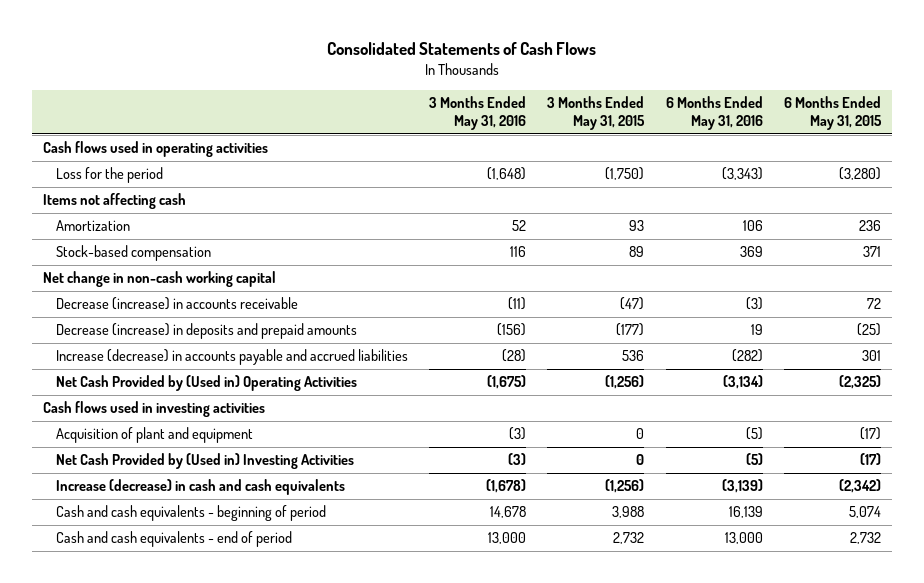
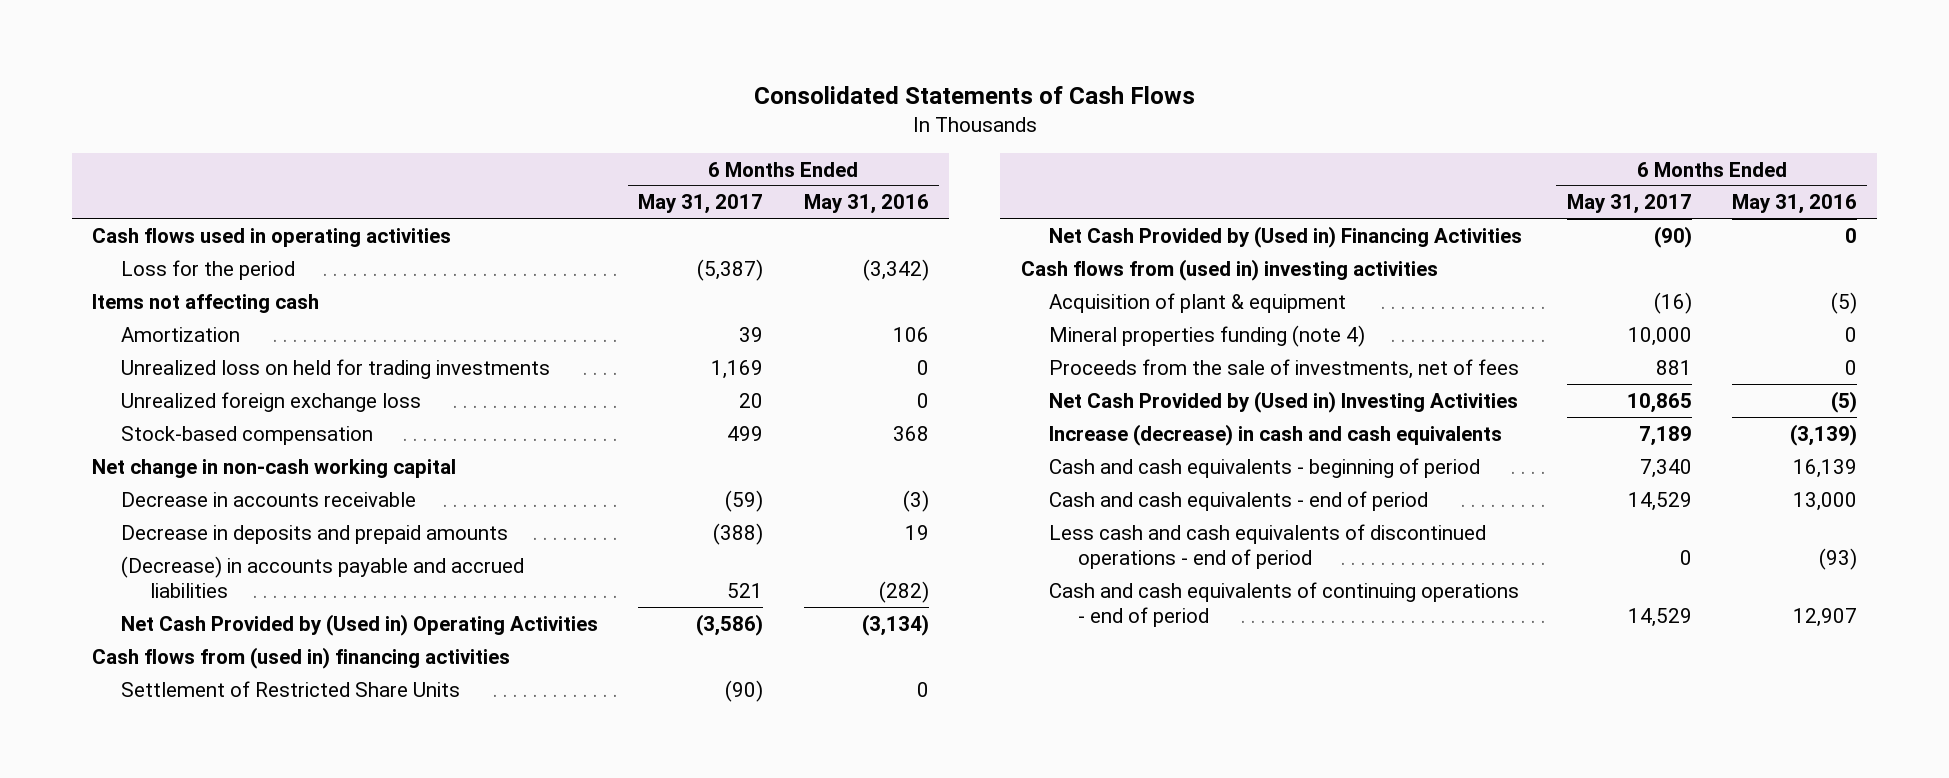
[429,95,527,131] 3 Months Ended May 31, 2016 -> none
[547,95,646,131] 3 Months Ended May 31, 2015 -> none
[784,95,883,131] 6 Months Ended May 31, 2015 -> none
none -> [638,194,764,215] May 31, 2017
[721,167,763,181] (3,343) -> [862,258,929,281] (3,342)
none -> [121,358,551,379] Unrealized loss on held for trading investments
none -> [121,391,422,412] Unrealized foreign exchange loss
[739,246,763,258] 369 -> [892,425,929,441] 368
[55,297,298,311] Decrease (increase) in accounts receivable -> [121,491,417,507] Decrease in accounts receivable
[55,323,357,340] Decrease (increase) in deposits and prepaid amounts -> [121,524,509,544] Decrease in deposits and prepaid amounts
[55,349,408,366] Increase (decrease) in accounts payable and accrued liabilities -> [121,555,525,598] (Decrease) in accounts payable and accrued liabilities
none -> [92,646,511,669] Cash flows from (used in) financing activities
none -> [121,680,461,697] Settlement of Restricted Share Units
none -> [1049,225,1523,248] Net Cash Provided by (Used in) Financing Activities
[42,401,265,418] Cash flows used in investing activities -> [1020,258,1438,281] Cash flows from (used in) investing activities
[55,427,253,444] Acquisition of plant and equipment -> [1049,292,1347,313] Acquisition of plant & equipment
none -> [1049,324,1366,347] Mineral properties funding (note 4)
none -> [1049,358,1520,379] Proceeds from the sale of investments, net of fees
none -> [1049,523,1487,569] Less cash and cash equivalents of discontinued operations - end of period
none -> [1049,581,1520,627] Cash and cash equivalents of continuing operations - end of period

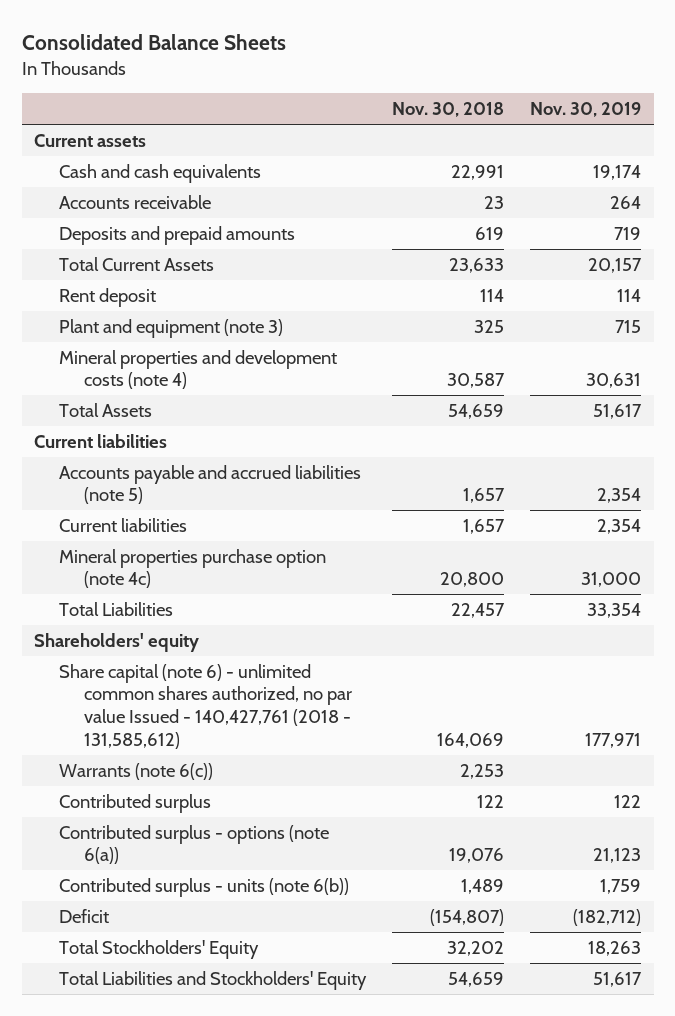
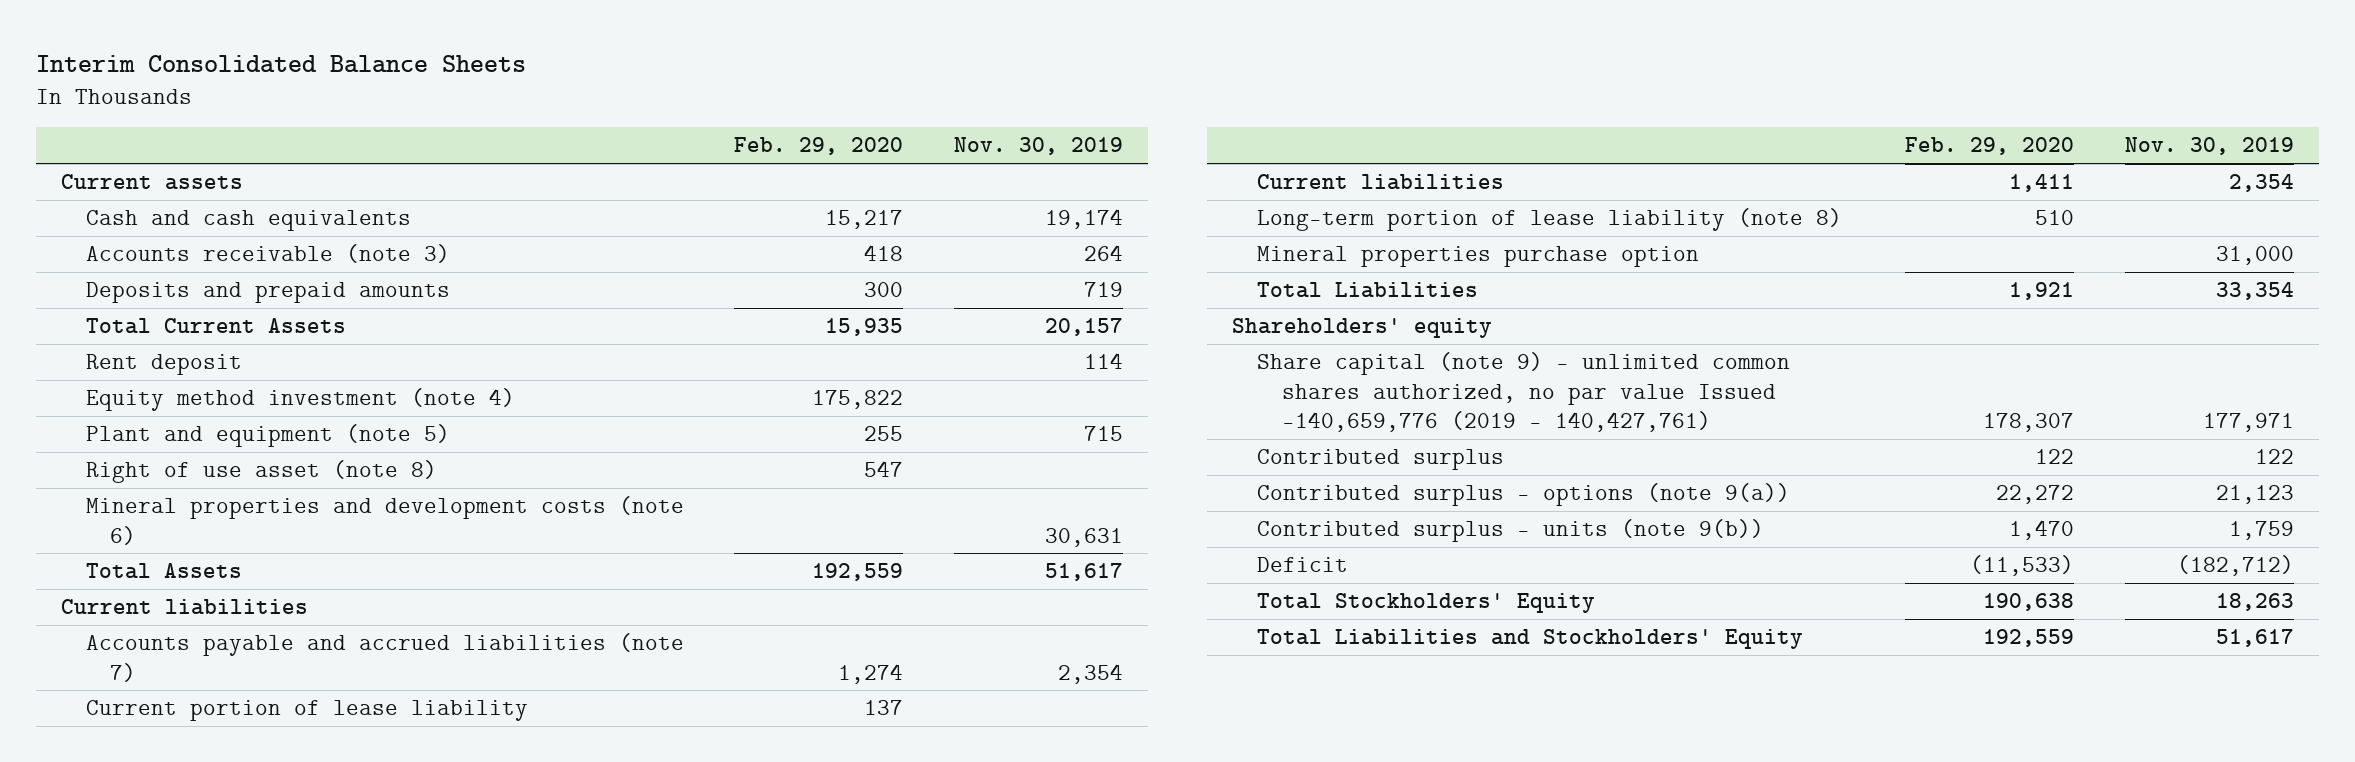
[21,34,286,51] Consolidated Balance Sheets -> [35,55,526,74] Interim Consolidated Balance Sheets
[392,102,505,118] Nov. 30, 2018 -> none
none -> [734,137,904,156] Feb. 29, 2020
[59,194,212,209] Accounts receivable -> [85,244,450,264] Accounts receivable (note 3)
none -> [85,388,515,412] Equity method investment (note 4)
[59,318,284,338] Plant and equipment (note 3) -> [85,424,450,448] Plant and equipment (note 5)
none -> [85,460,437,484] Right of use asset (note 8)
[59,349,338,390] Mineral properties and development costs (note 4) -> [85,496,684,545] Mineral properties and development costs (note 6)
[59,464,362,505] Accounts payable and accrued liabilities (note 5) -> [85,633,684,682] Accounts payable and accrued liabilities (note 7)
none -> [85,700,528,722] Current portion of lease liability
none -> [1256,208,1842,232] Long-term portion of lease liability (note 8)
[59,548,327,589] Mineral properties purchase option (note 4c) -> [1256,246,1699,268] Mineral properties purchase option
[59,762,214,780] Warrants (note 6(c)) -> none
[59,663,352,749] Share capital (note 6) - unlimited common shares authorized, no par value Issued - 140,427,761 (2018 - 131,585,612) -> [1256,352,1790,433] Share capital (note 9) - unlimited common shares authorized, no par value Issued -140,659,776 (2019 - 140,427,761)
[59,824,330,865] Contributed surplus - options (note 6(a)) -> [1256,483,1790,507] Contributed surplus - options (note 9(a))
[59,877,350,897] Contributed surplus - units (note 6(b)) -> [1256,519,1764,543] Contributed surplus - units (note 9(b))

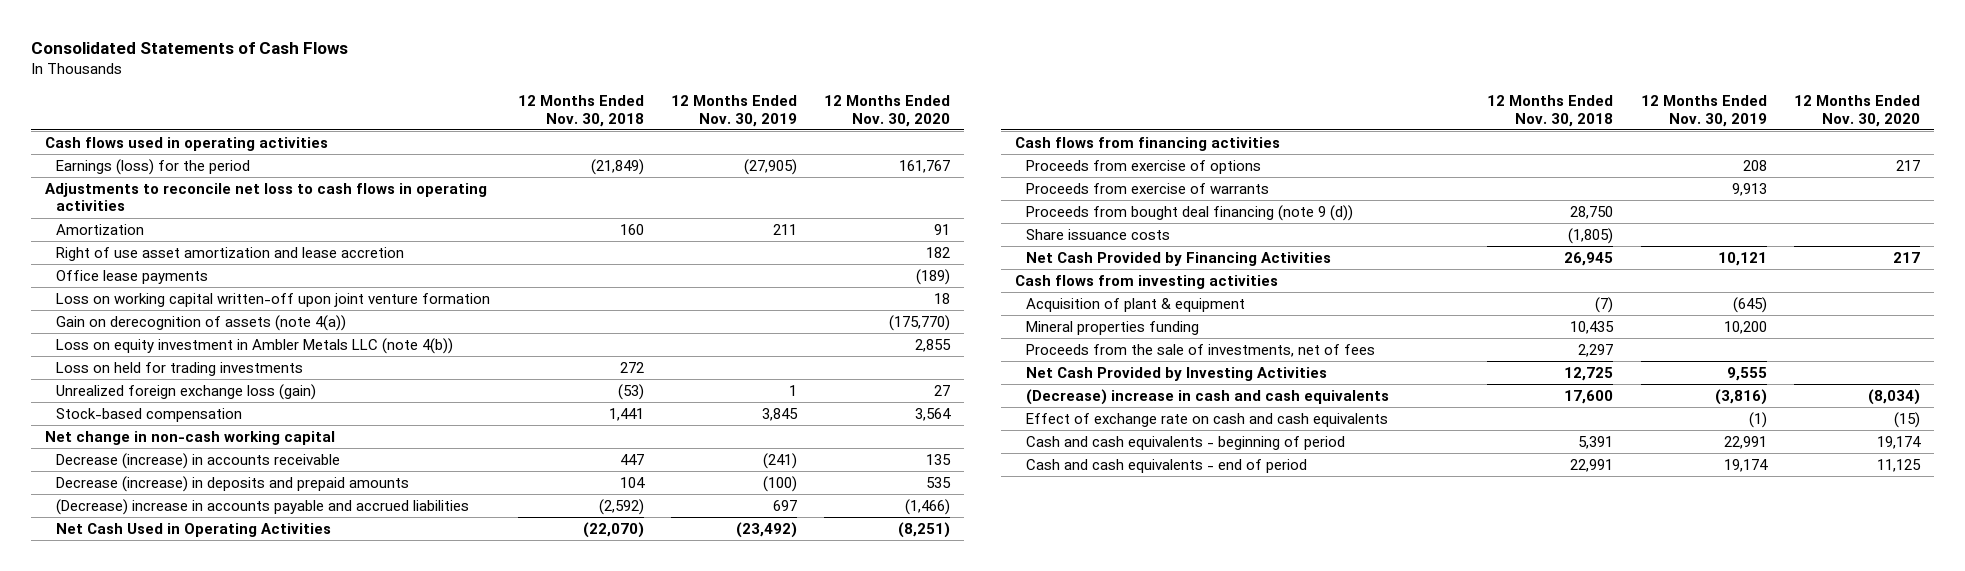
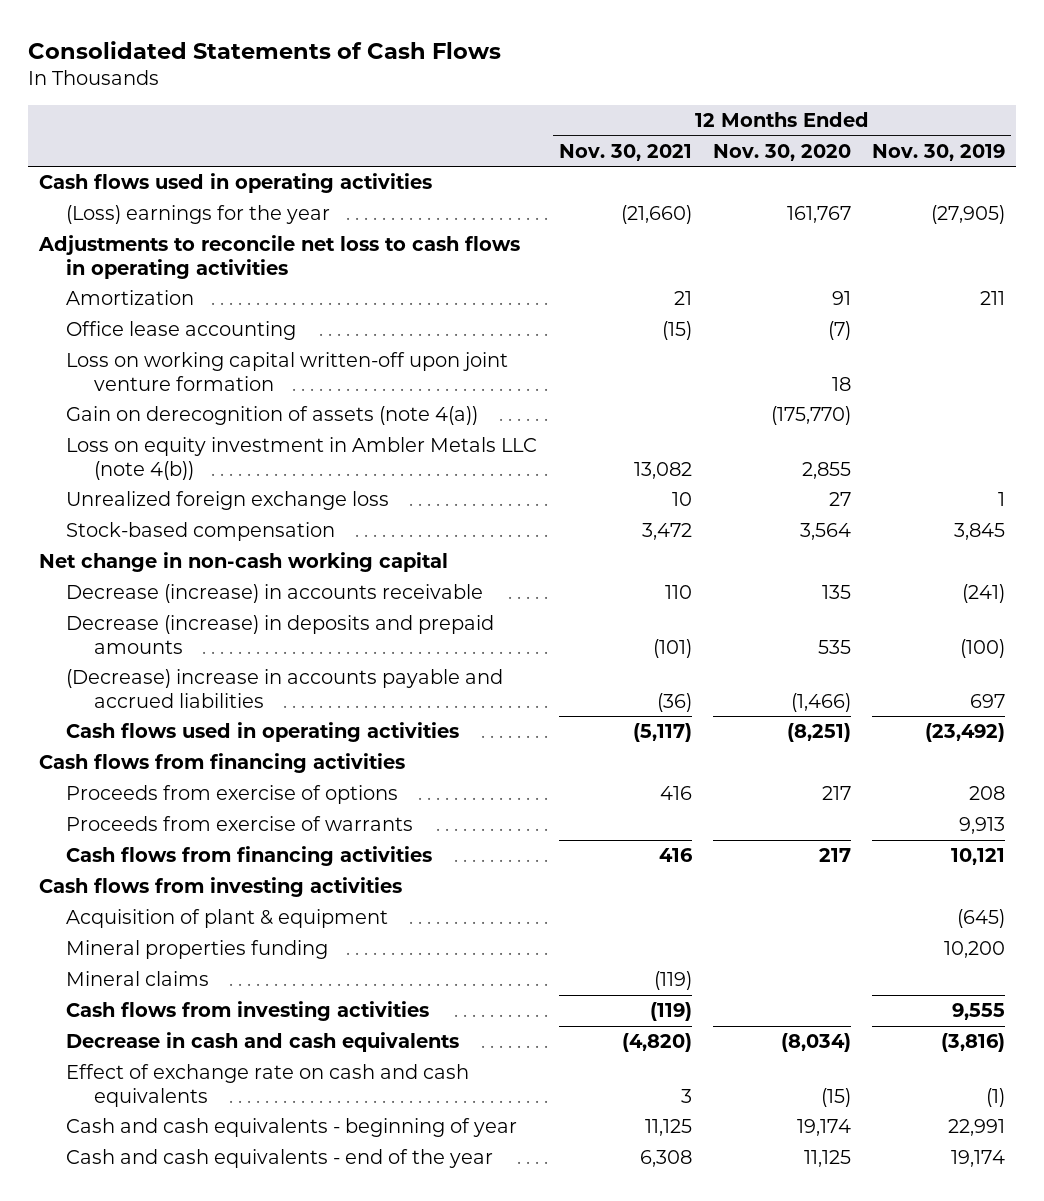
[517,95,644,127] 12 Months Ended Nov. 30, 2018 -> none
none -> [558,143,692,161] Nov. 30, 2021
[56,158,251,175] Earnings (loss) for the period -> [66,205,331,225] (Loss) earnings for the year
[56,246,405,261] Right of use asset amortization and lease accretion -> none
[56,269,209,284] Office lease payments -> [66,321,297,341] Office lease accounting
[916,268,951,285] (189) -> [828,321,852,341] (7)
[56,361,304,376] Loss on held for trading investments -> none
[56,383,317,400] Unrealized foreign exchange loss (gain) -> [66,491,390,511] Unrealized foreign exchange loss
[56,522,332,537] Net Cash Used in Operating Activities -> [66,722,460,743] Cash flows used in operating activities
[1026,204,1354,221] Proceeds from bought deal financing (note 9 (d)) -> none
[1026,228,1171,240] Share issuance costs -> none
[1026,251,1332,266] Net Cash Provided by Financing Activities -> [66,846,433,867] Cash flows from financing activities
[1026,343,1376,357] Proceeds from the sale of investments, net of fees -> none
none -> [66,971,210,987] Mineral claims
[1026,366,1328,381] Net Cash Provided by Investing Activities -> [66,1001,430,1022] Cash flows from investing activities
[1026,388,1390,405] (Decrease) increase in cash and cash equivalents -> [66,1032,460,1053] Decrease in cash and cash equivalents
[1026,435,1346,450] Cash and cash equivalents - beginning of period -> [66,1118,518,1138] Cash and cash equivalents - beginning of year
[1026,458,1308,473] Cash and cash equivalents - end of period -> [66,1149,494,1169] Cash and cash equivalents - end of the year

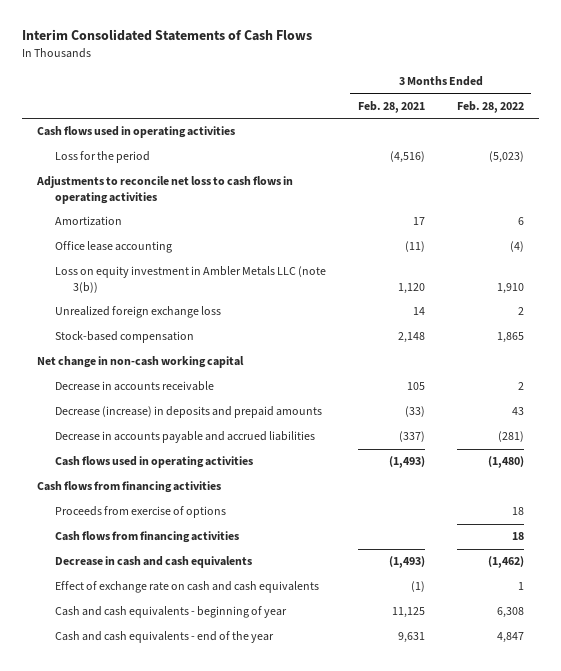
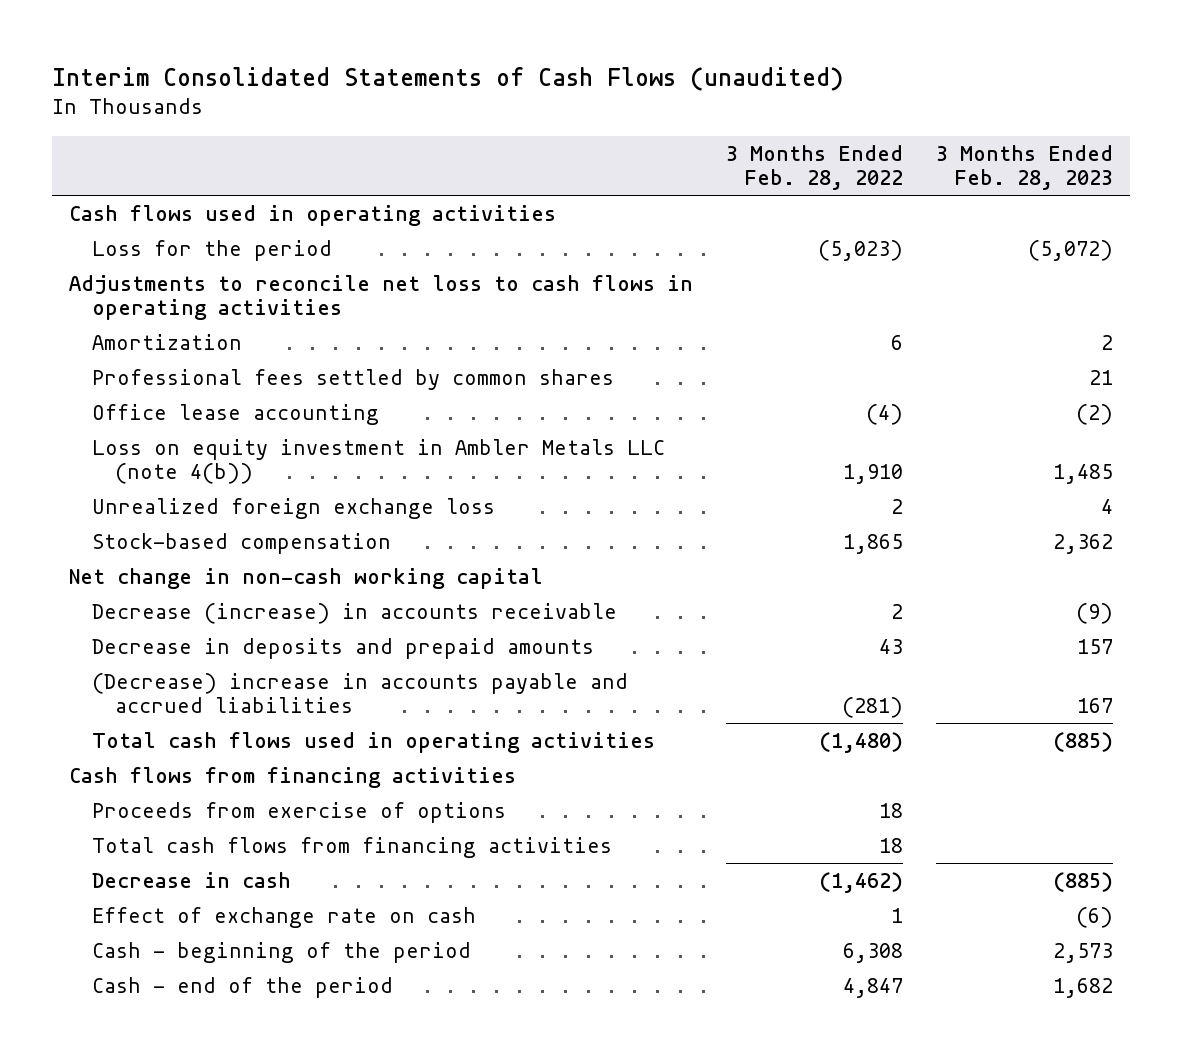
[21,29,312,42] Interim Consolidated Statements of Cash Flows -> [52,66,844,91] Interim Consolidated Statements of Cash Flows (unaudited)
[357,101,425,114] Feb. 28, 2021 -> none
none -> [936,144,1114,191] 3 Months Ended Feb. 28, 2023
none -> [91,368,614,390] Professional fees settled by common shares
[55,266,327,293] Loss on equity investment in Ambler Metals LLC (note 3(b)) -> [91,438,665,485] Loss on equity investment in Ambler Metals LLC (note 4(b))
[55,381,215,392] Decrease in accounts receivable -> [91,602,617,624] Decrease (increase) in accounts receivable
[55,406,323,419] Decrease (increase) in deposits and prepaid amounts -> [91,637,594,659] Decrease in deposits and prepaid amounts
[55,431,316,444] Decrease in accounts payable and accrued liabilities -> [91,672,628,714] (Decrease) increase in accounts payable and accrued liabilities
[55,456,254,469] Cash flows used in operating activities -> [91,731,655,753] Total cash flows used in operating activities
[55,531,240,544] Cash flows from financing activities -> [91,836,612,858] Total cash flows from financing activities
[55,556,253,569] Decrease in cash and cash equivalents -> [91,871,291,888] Decrease in cash
[55,581,320,594] Effect of exchange rate on cash and cash equivalents -> [91,906,476,928] Effect of exchange rate on cash
[55,606,288,619] Cash and cash equivalents - beginning of year -> [91,941,471,963] Cash - beginning of the period
[55,631,275,644] Cash and cash equivalents - end of the year -> [91,976,393,998] Cash - end of the period

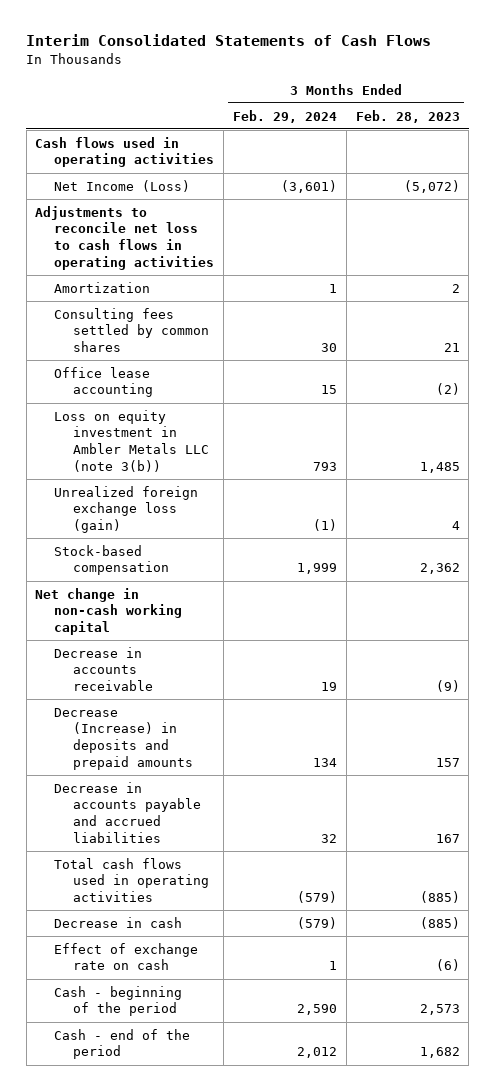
[52,66,844,91] Interim Consolidated Statements of Cash Flows (unaudited) -> [26,34,432,47] Interim Consolidated Statements of Cash Flows
[725,144,903,191] 3 Months Ended Feb. 28, 2022 -> none
none -> [232,109,337,123] Feb. 29, 2024
[91,239,332,261] Loss for the period -> [54,179,191,192] Net Income (Loss)
[91,368,614,390] Professional fees settled by common shares -> [54,307,210,353] Consulting fees settled by common shares
[91,438,665,485] Loss on equity investment in Ambler Metals LLC (note 4(b)) -> [54,409,210,472] Loss on equity investment in Ambler Metals LLC (note 3(b))
[91,497,495,519] Unrealized foreign exchange loss -> [54,485,199,534] Unrealized foreign exchange loss (gain)
[91,602,617,624] Decrease (increase) in accounts receivable -> [54,646,154,692] Decrease in accounts receivable
[91,637,594,659] Decrease in deposits and prepaid amounts -> [54,707,194,770] Decrease (Increase) in deposits and prepaid amounts
[91,672,628,714] (Decrease) increase in accounts payable and accrued liabilities -> [54,781,202,843] Decrease in accounts payable and accrued liabilities
[68,766,516,788] Cash flows from financing activities -> none
[91,801,506,823] Proceeds from exercise of options -> none
[91,836,612,858] Total cash flows from financing activities -> none

